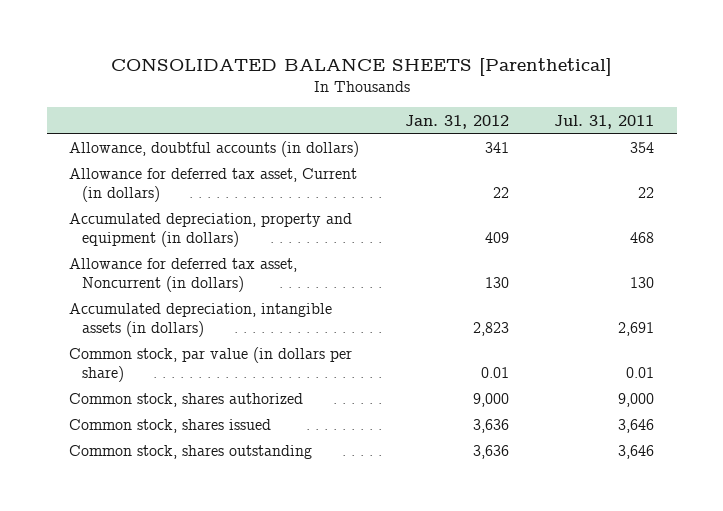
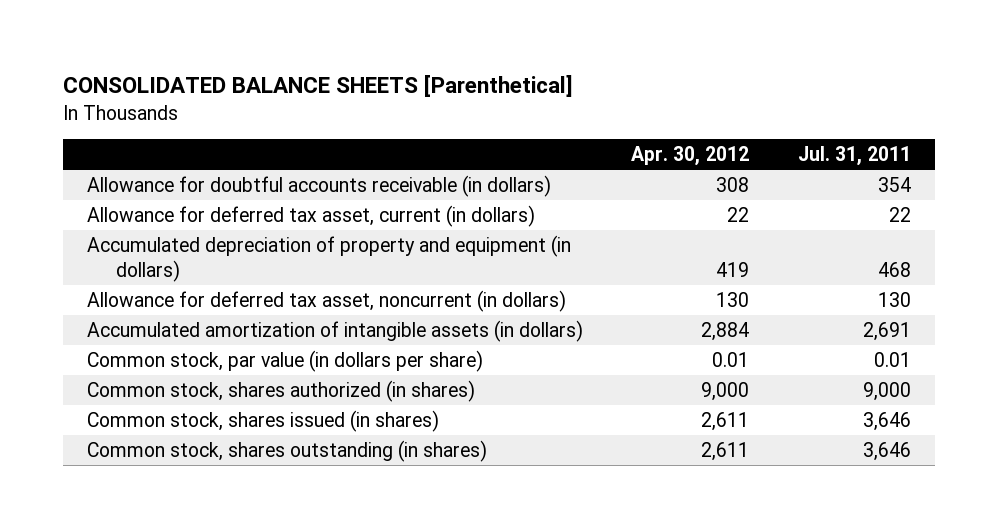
[404,114,509,129] Jan. 31, 2012 -> none
none -> [631,146,750,167] Apr. 30, 2012
[69,141,360,158] Allowance, doubtful accounts (in dollars) -> [86,175,551,198] Allowance for doubtful accounts receivable (in dollars)
[69,168,358,203] Allowance for deferred tax asset, Current (in dollars) -> [86,205,535,228] Allowance for deferred tax asset, current (in dollars)
[69,213,353,248] Accumulated depreciation, property and equipment (in dollars) -> [86,235,571,282] Accumulated depreciation of property and equipment (in dollars)
[69,258,298,293] Allowance for deferred tax asset, Noncurrent (in dollars) -> [86,290,566,313] Allowance for deferred tax asset, noncurrent (in dollars)
[69,303,333,338] Accumulated depreciation, intangible assets (in dollars) -> [86,320,583,343] Accumulated amortization of intangible assets (in dollars)
[69,393,304,408] Common stock, shares authorized -> [86,380,475,403] Common stock, shares authorized (in shares)
[69,419,272,434] Common stock, shares issued -> [86,410,439,433] Common stock, shares issued (in shares)
[69,445,313,460] Common stock, shares outstanding -> [86,440,487,463] Common stock, shares outstanding (in shares)

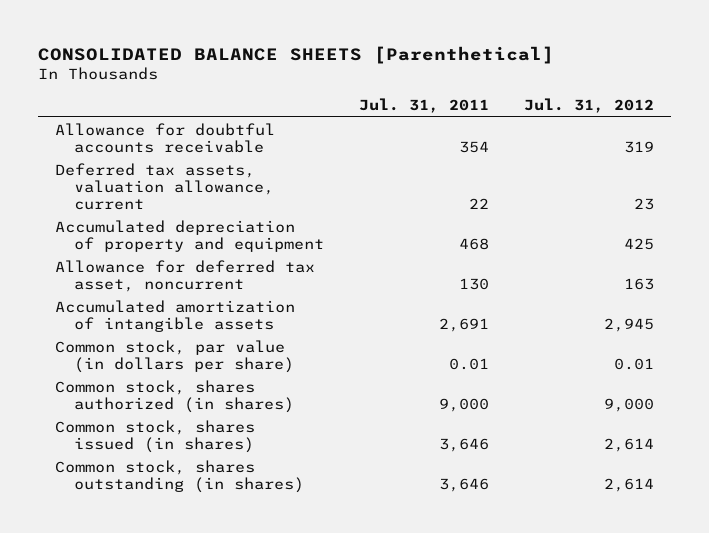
[631,146,750,167] Apr. 30, 2012 -> none
none -> [523,98,654,114] Jul. 31, 2012
[86,175,551,198] Allowance for doubtful accounts receivable (in dollars) -> [55,122,276,153] Allowance for doubtful accounts receivable
[86,205,535,228] Allowance for deferred tax asset, current (in dollars) -> [55,162,275,210] Deferred tax assets, valuation allowance, current
[86,235,571,282] Accumulated depreciation of property and equipment (in dollars) -> [55,219,325,252] Accumulated depreciation of property and equipment
[86,290,566,313] Allowance for deferred tax asset, noncurrent (in dollars) -> [55,259,316,292] Allowance for deferred tax asset, noncurrent
[86,320,583,343] Accumulated amortization of intangible assets (in dollars) -> [55,299,296,332] Accumulated amortization of intangible assets

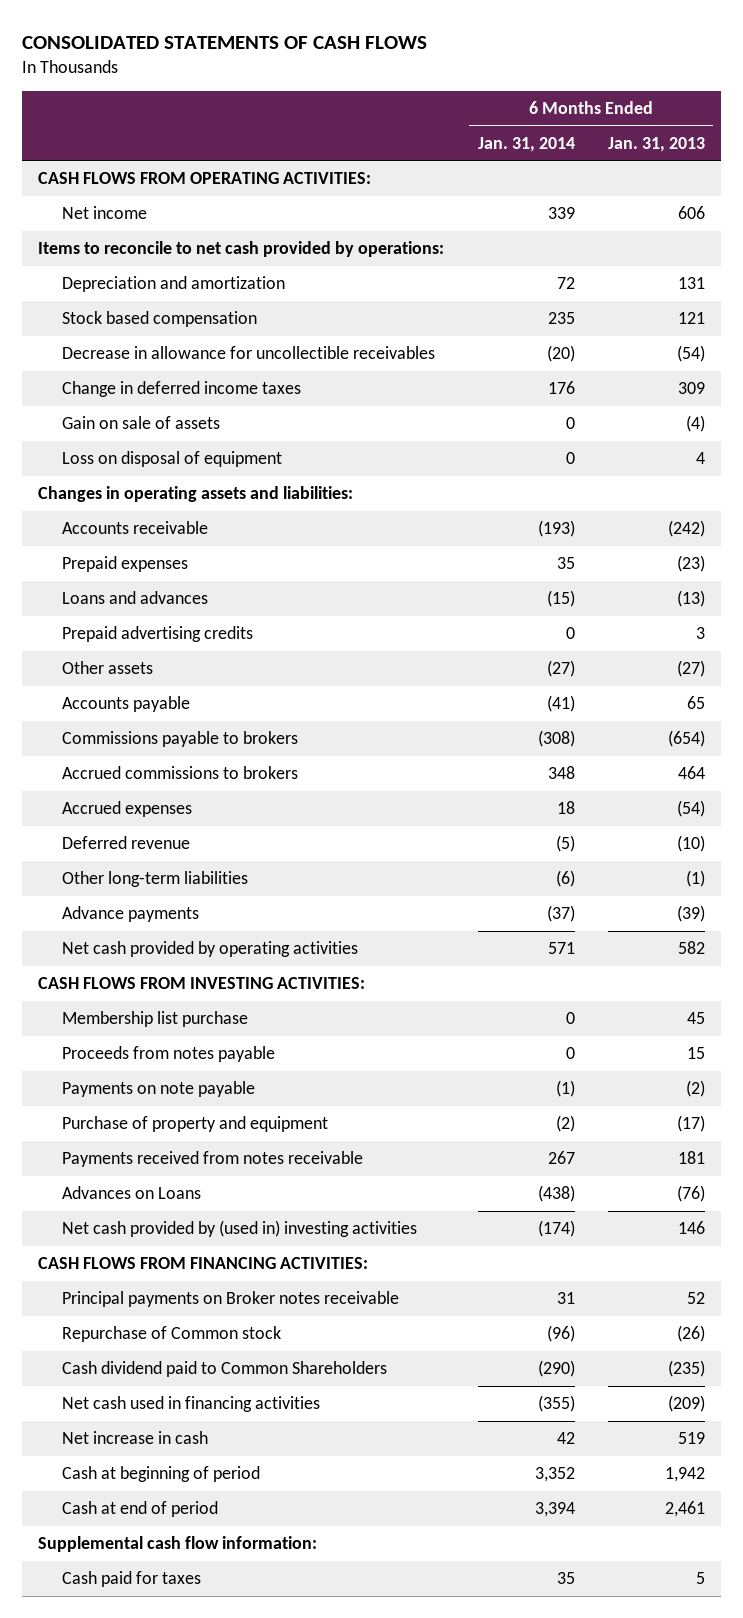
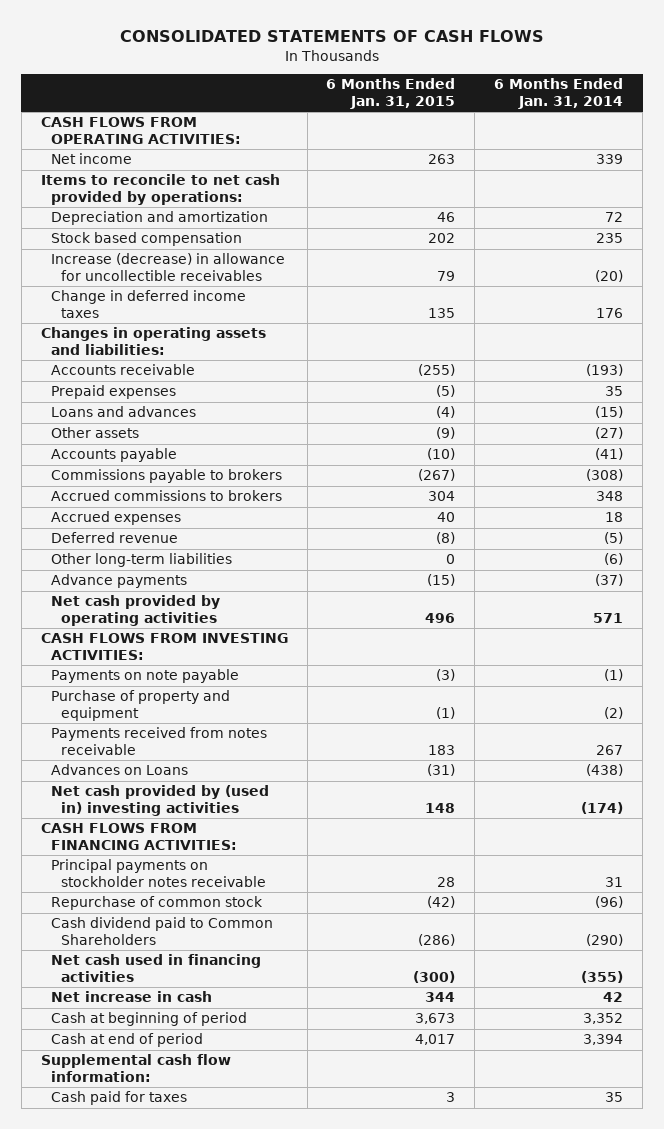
[607,136,705,152] Jan. 31, 2013 -> none
none -> [326,78,456,109] 6 Months Ended Jan. 31, 2015
[61,346,435,360] Decrease in allowance for uncollectible receivables -> [51,253,286,281] Increase (decrease) in allowance for uncollectible receivables
[61,416,220,430] Gain on sale of assets -> none
[61,451,282,468] Loss on disposal of equipment -> none
[61,626,253,643] Prepaid advertising credits -> none
[61,1011,248,1028] Membership list purchase -> none
[61,1046,275,1063] Proceeds from notes payable -> none
[61,1291,399,1308] Principal payments on Broker notes receivable -> [51,859,267,887] Principal payments on stockholder notes receivable
[61,1326,281,1343] Repurchase of Common stock -> [51,896,264,911] Repurchase of common stock

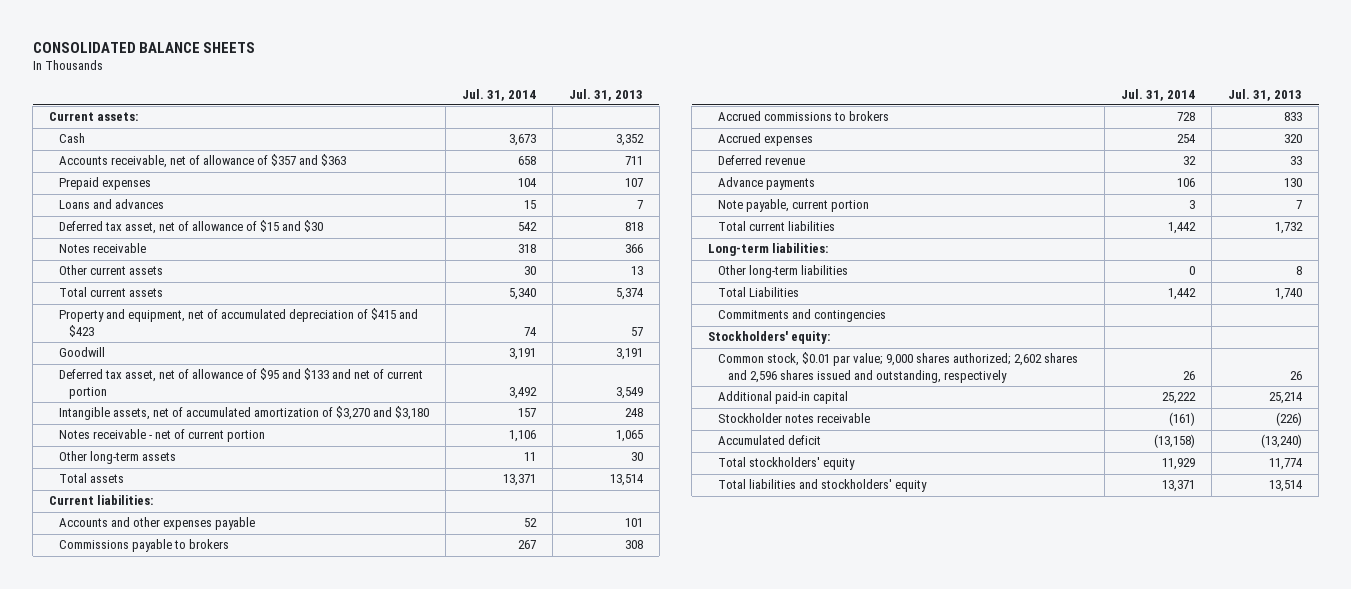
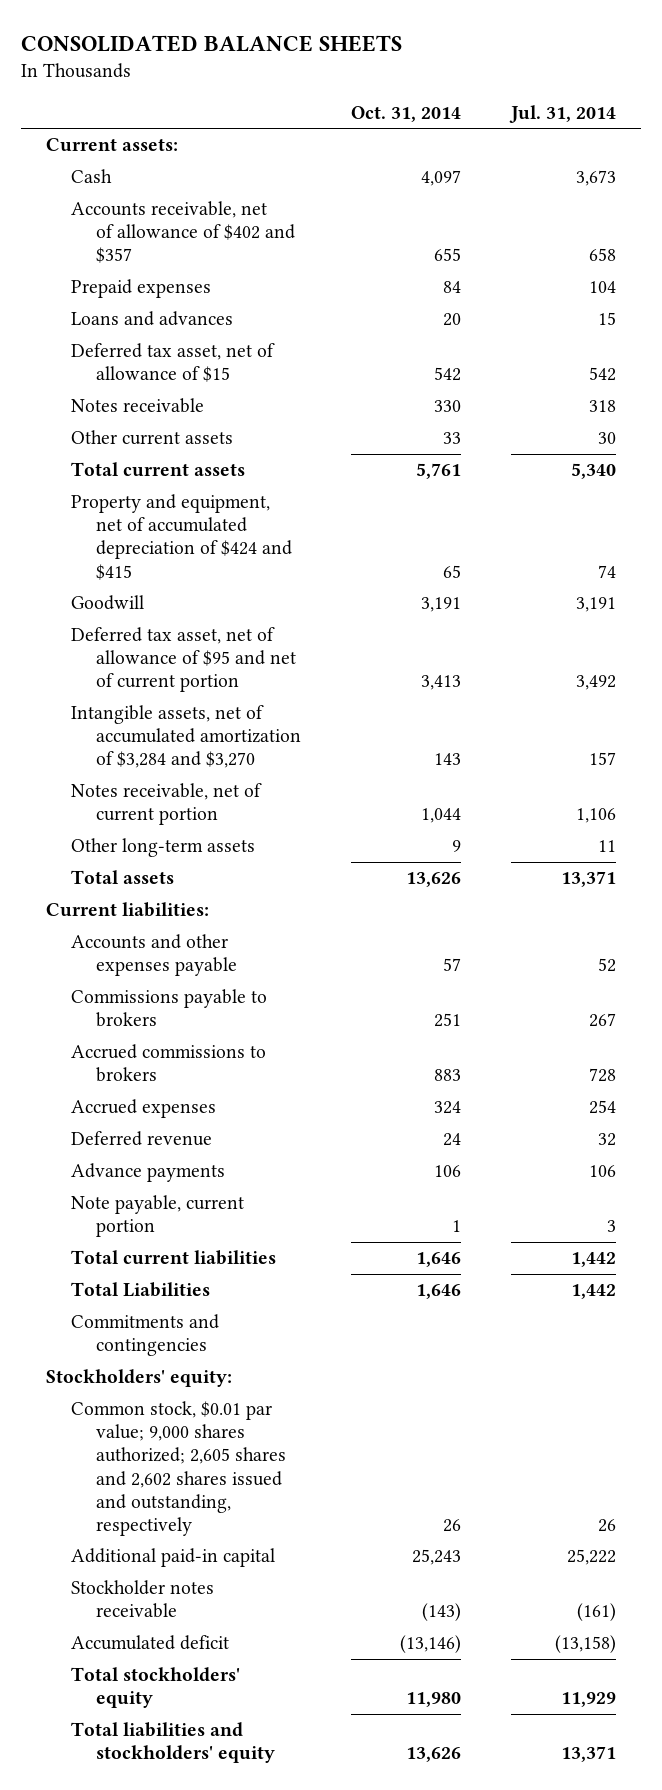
[569,88,644,101] Jul. 31, 2013 -> none
none -> [351,105,462,122] Oct. 31, 2014
[59,154,347,169] Accounts receivable, net of allowance of $357 and $363 -> [70,201,296,264] Accounts receivable, net of allowance of $402 and $357
[59,220,324,235] Deferred tax asset, net of allowance of $15 and $30 -> [70,343,275,383] Deferred tax asset, net of allowance of $15
[59,308,419,337] Property and equipment, net of accumulated depreciation of $415 and $423 -> [70,494,293,580] Property and equipment, net of accumulated depreciation of $424 and $415
[59,368,424,399] Deferred tax asset, net of allowance of $95 and $133 and net of current portion -> [70,627,297,693] Deferred tax asset, net of allowance of $95 and net of current portion
[59,406,430,421] Intangible assets, net of accumulated amortization of $3,270 and $3,180 -> [70,705,302,769] Intangible assets, net of accumulated amortization of $3,284 and $3,270
[59,429,266,443] Notes receivable - net of current portion -> [70,783,262,826] Notes receivable, net of current portion
[708,243,829,257] Long-term liabilities: -> none
[718,265,849,279] Other long-term liabilities -> none
[718,352,1079,383] Common stock, $0.01 par value; 9,000 shares authorized; 2,602 shares and 2,596 shares issued and outstanding, respectively -> [70,1401,287,1537] Common stock, $0.01 par value; 9,000 shares authorized; 2,605 shares and 2,602 shares issued and outstanding, respectively

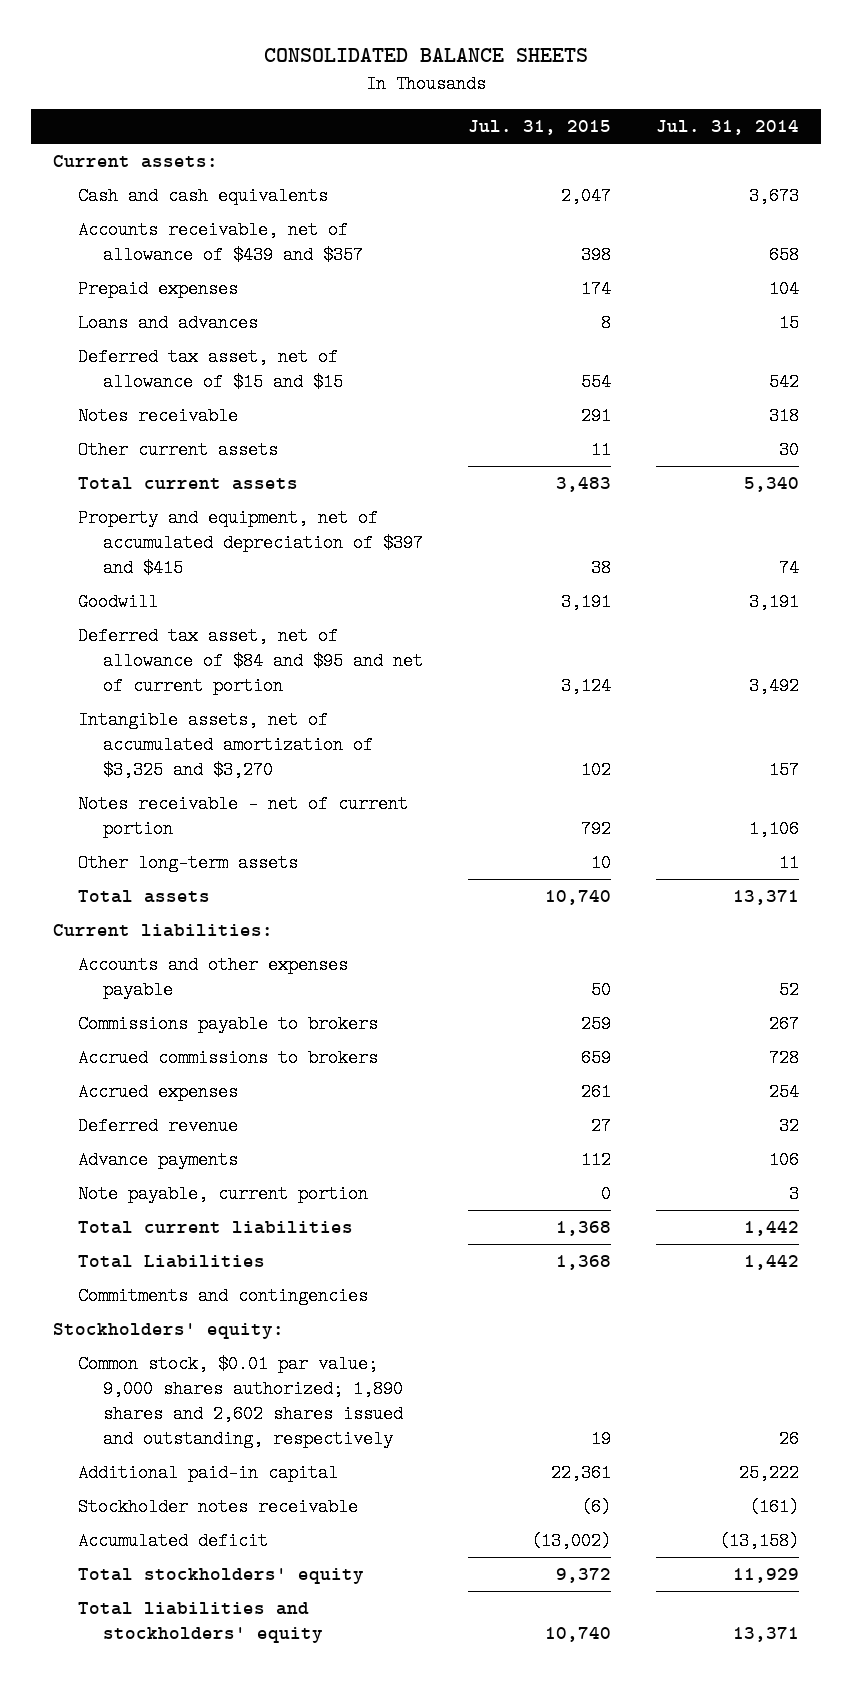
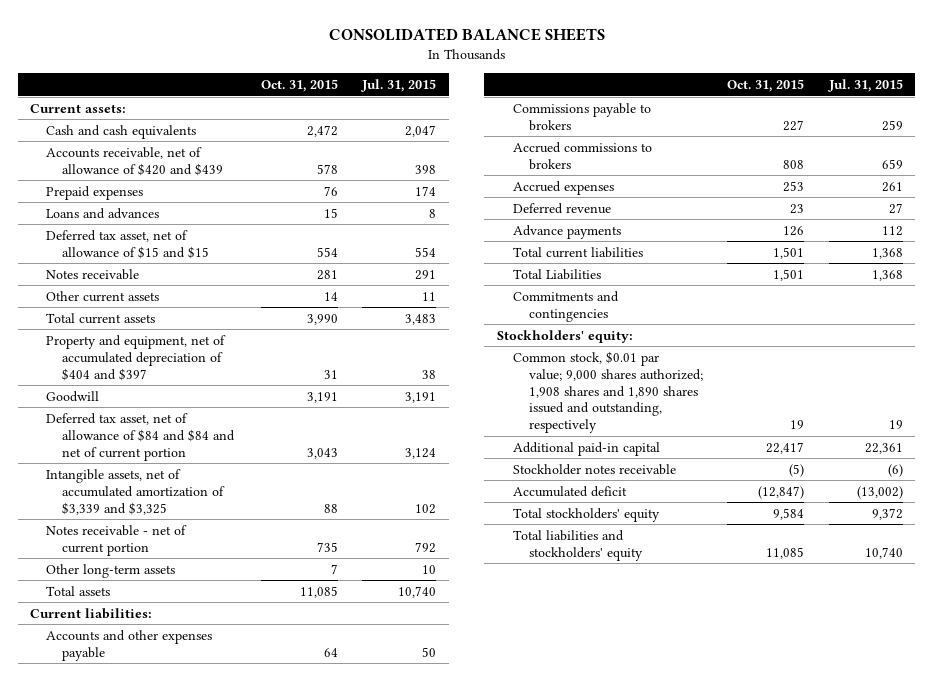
[655,120,799,136] Jul. 31, 2014 -> none
none -> [260,79,338,93] Oct. 31, 2015
[78,221,364,265] Accounts receivable, net of allowance of $439 and $357 -> [46,146,224,176] Accounts receivable, net of allowance of $420 and $439
[78,509,424,578] Property and equipment, net of accumulated depreciation of $397 and $415 -> [46,334,227,381] Property and equipment, net of accumulated depreciation of $404 and $397
[78,627,424,696] Deferred tax asset, net of allowance of $84 and $95 and net of current portion -> [46,412,236,461] Deferred tax asset, net of allowance of $84 and $84 and net of current portion
[78,711,374,780] Intangible assets, net of accumulated amortization of $3,325 and $3,270 -> [46,468,226,515] Intangible assets, net of accumulated amortization of $3,339 and $3,325
[78,1185,369,1204] Note payable, current portion -> none
[78,1355,404,1449] Common stock, $0.01 par value; 9,000 shares authorized; 1,890 shares and 2,602 shares issued and outstanding, respectively -> [512,350,703,434] Common stock, $0.01 par value; 9,000 shares authorized; 1,908 shares and 1,890 shares issued and outstanding, respectively

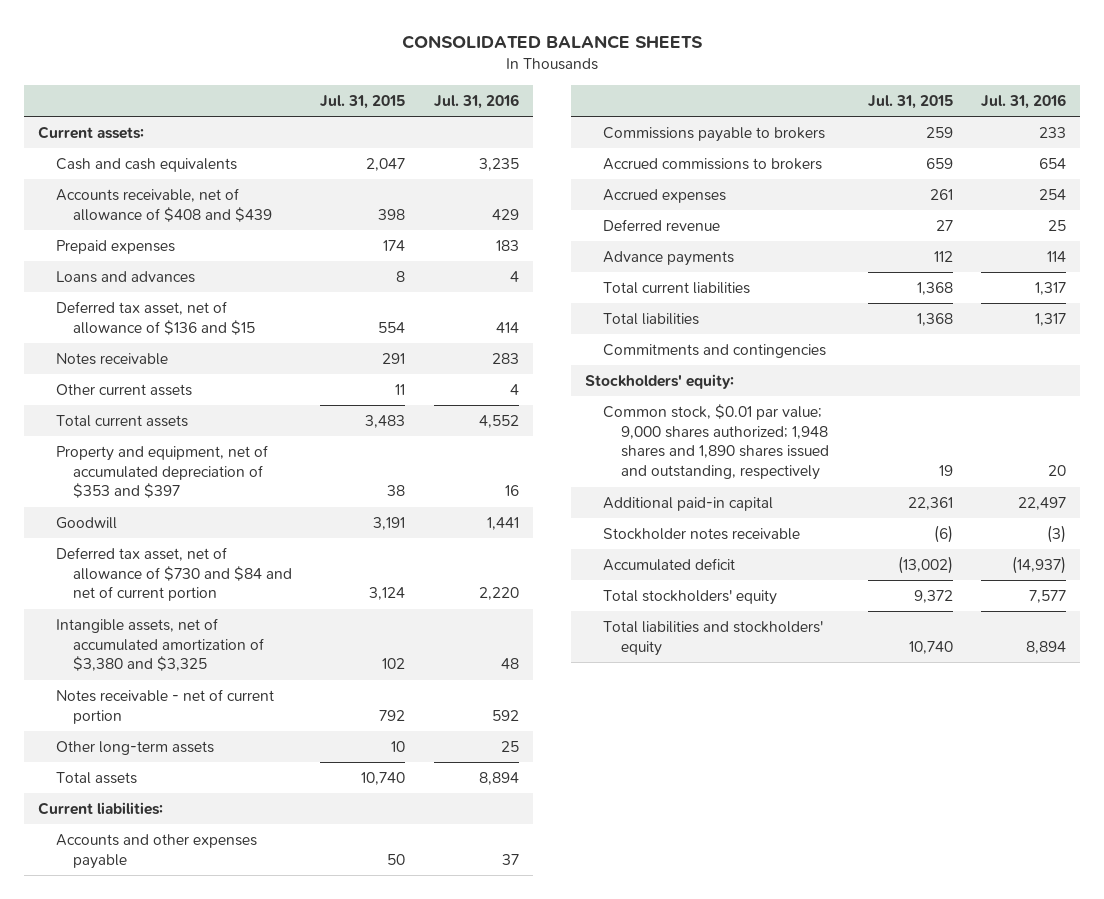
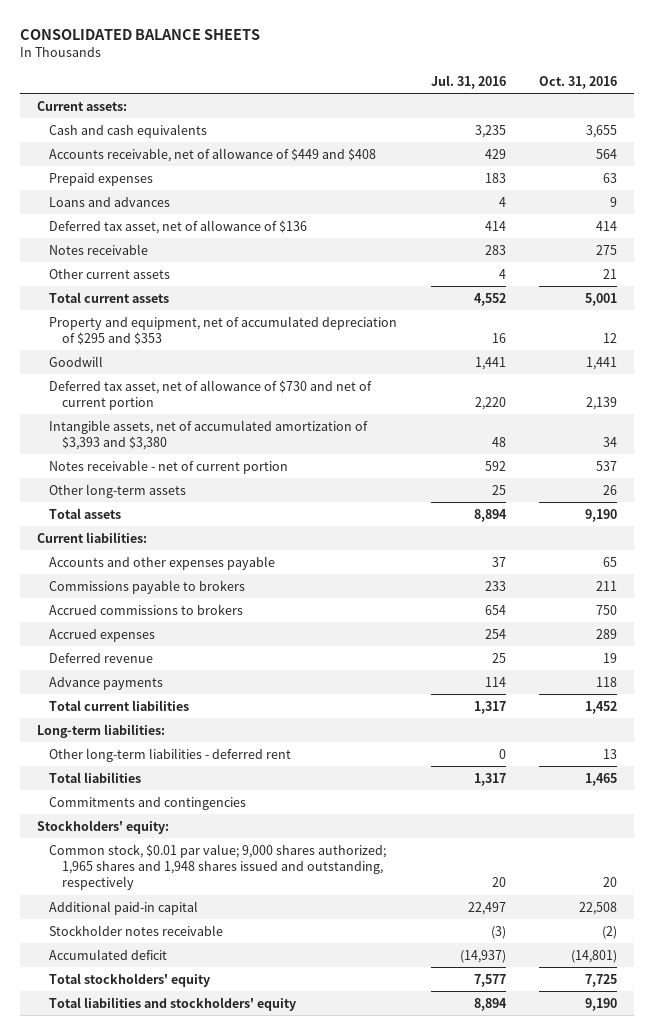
[320,94,406,109] Jul. 31, 2015 -> none
none -> [539,75,618,89] Oct. 31, 2016
[55,188,273,222] Accounts receivable, net of allowance of $408 and $439 -> [49,147,377,162] Accounts receivable, net of allowance of $449 and $408
[55,301,256,335] Deferred tax asset, net of allowance of $136 and $15 -> [49,219,308,234] Deferred tax asset, net of allowance of $136
[55,445,268,499] Property and equipment, net of accumulated depreciation of $353 and $397 -> [49,315,398,345] Property and equipment, net of accumulated depreciation of $295 and $353
[55,547,293,602] Deferred tax asset, net of allowance of $730 and $84 and net of current portion -> [49,379,373,410] Deferred tax asset, net of allowance of $730 and net of current portion
[55,618,265,672] Intangible assets, net of accumulated amortization of $3,380 and $3,325 -> [49,419,369,450] Intangible assets, net of accumulated amortization of $3,393 and $3,380
none -> [36,723,165,738] Long-term liabilities:
none -> [49,747,292,762] Other long-term liabilities - deferred rent
[602,404,829,481] Common stock, $0.01 par value; 9,000 shares authorized; 1,948 shares and 1,890 shares issued and outstanding, respectively -> [49,843,387,891] Common stock, $0.01 par value; 9,000 shares authorized; 1,965 shares and 1,948 shares issued and outstanding, respectively

